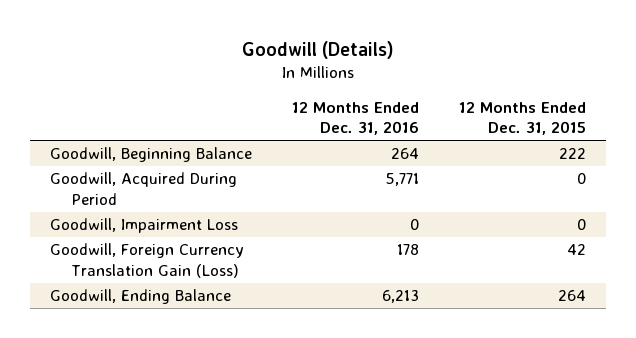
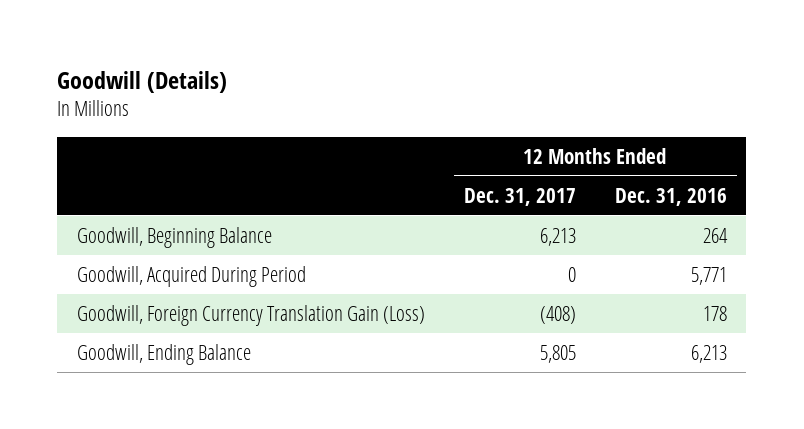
[459,101,587,136] 12 Months Ended Dec. 31, 2015 -> none
none -> [463,187,576,206] Dec. 31, 2017
[50,218,239,234] Goodwill, Impairment Loss -> none

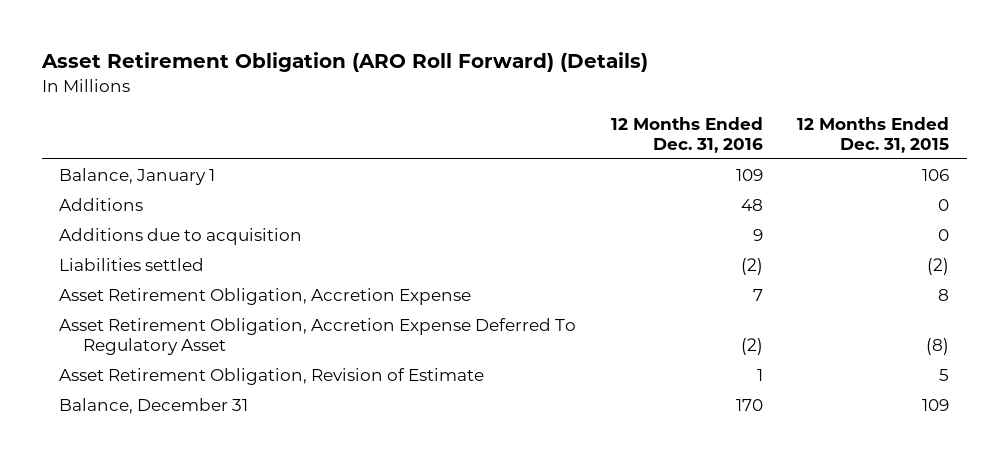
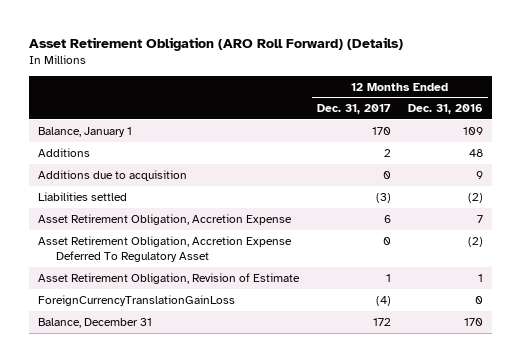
[797,116,950,153] 12 Months Ended Dec. 31, 2015 -> none
none -> [316,104,391,115] Dec. 31, 2017
none -> [37,294,235,306] ForeignCurrencyTranslationGainLoss

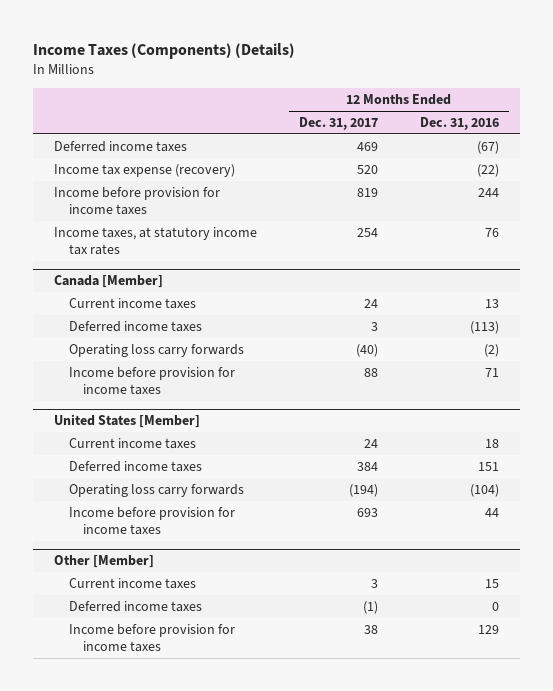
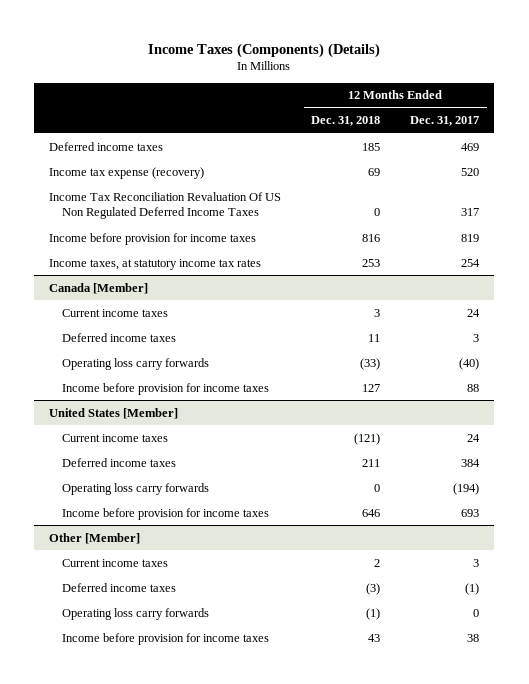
[419,117,499,131] Dec. 31, 2016 -> none
none -> [311,116,381,127] Dec. 31, 2018
none -> [49,191,282,220] Income Tax Reconciliation Revaluation Of US Non Regulated Deferred Income Taxes
none -> [61,607,209,620] Operating loss carry forwards

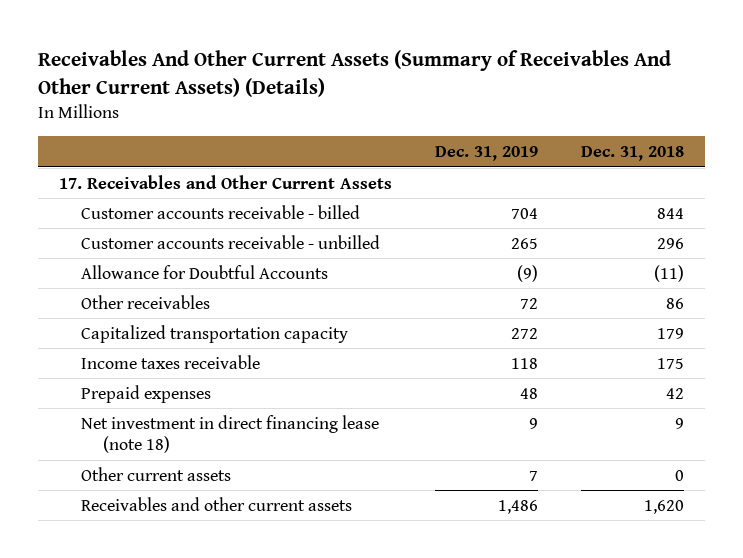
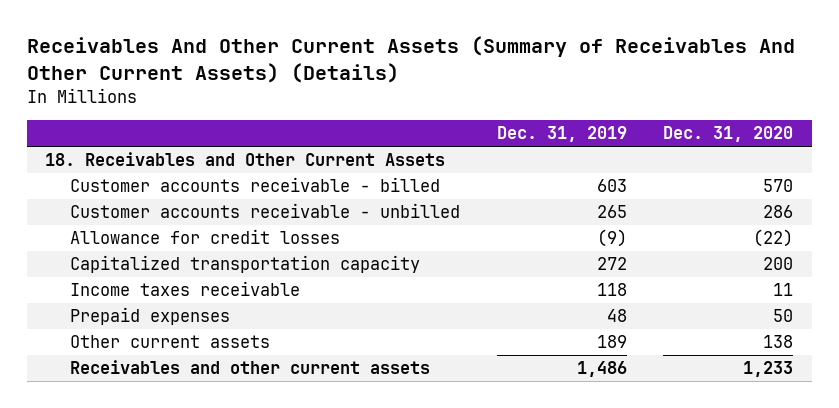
[580,146,684,162] Dec. 31, 2018 -> none
none -> [663,126,794,143] Dec. 31, 2020
[59,174,393,189] 17. Receivables and Other Current Assets -> [45,152,446,167] 18. Receivables and Other Current Assets
[511,207,539,219] 704 -> [596,179,627,193] 603
[81,294,211,309] Other receivables -> none
[81,264,329,279] Allowance for Doubtful Accounts -> [70,229,341,245] Allowance for credit losses
[81,414,380,454] Net investment in direct financing lease (note 18) -> none
[529,470,539,481] 7 -> [596,335,627,349] 189

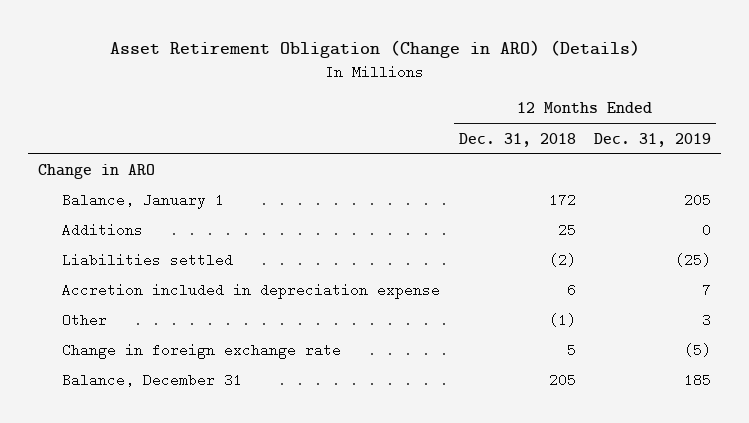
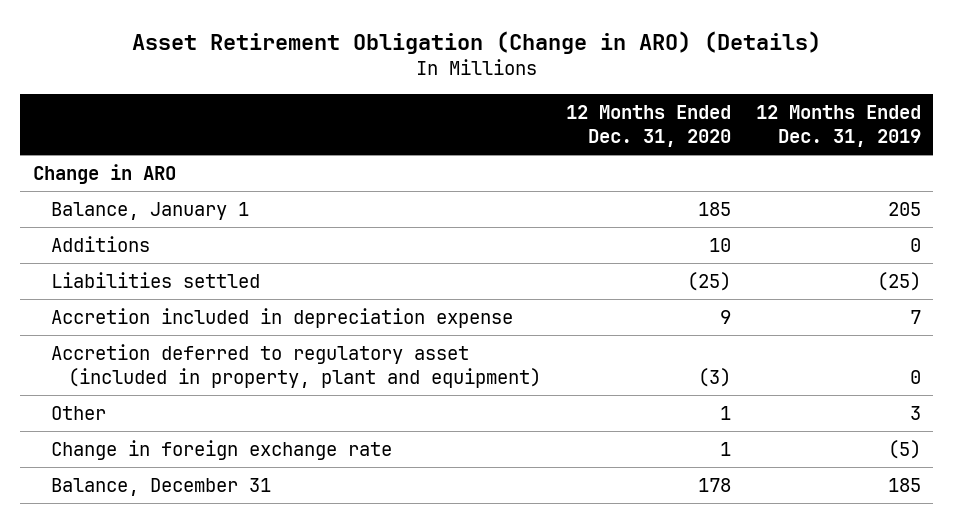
[458,132,576,147] Dec. 31, 2018 -> none
none -> [566,104,732,148] 12 Months Ended Dec. 31, 2020
none -> [50,343,542,389] Accretion deferred to regulatory asset (included in property, plant and equipment)

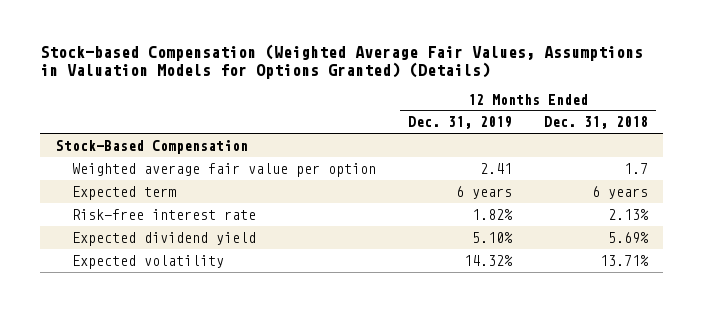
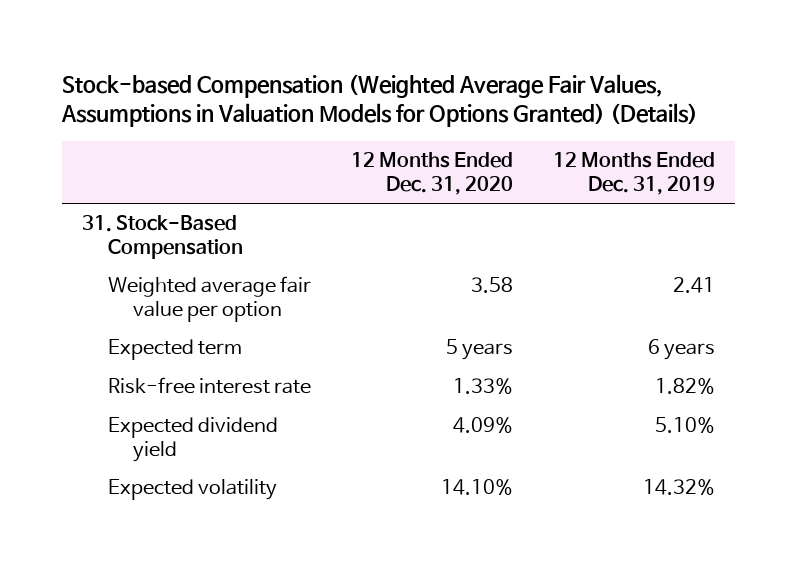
[543,116,648,130] Dec. 31, 2018 -> none
none -> [350,152,513,195] 12 Months Ended Dec. 31, 2020
[55,139,248,154] Stock-Based Compensation -> [81,215,243,259] 31. Stock-Based Compensation

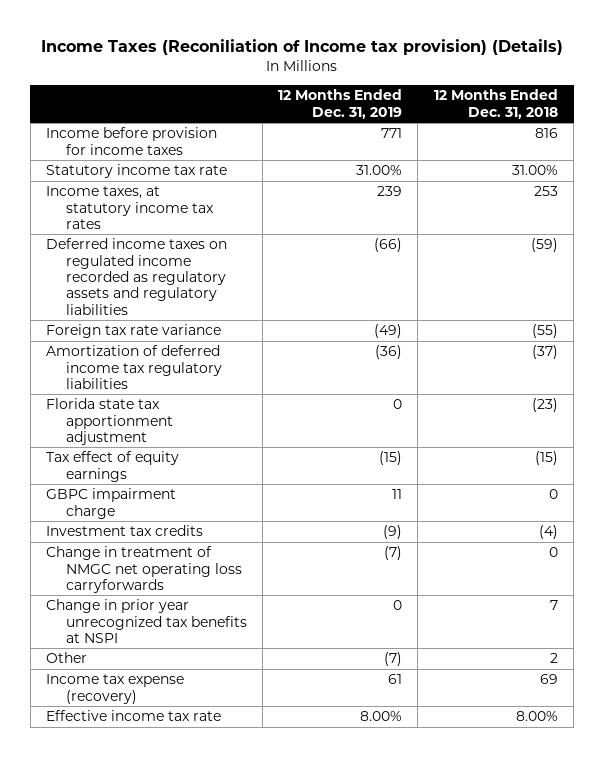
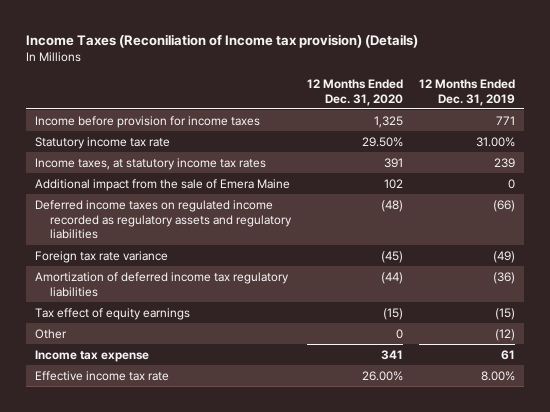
[433,89,558,119] 12 Months Ended Dec. 31, 2018 -> none
none -> [307,78,404,106] 12 Months Ended Dec. 31, 2020
none -> [34,178,290,191] Additional impact from the sale of Emera Maine
[45,398,173,445] Florida state tax apportionment adjustment -> none
[45,488,176,519] GBPC impairment charge -> none
[45,525,203,537] Investment tax credits -> none
[45,546,242,593] Change in treatment of NMGC net operating loss carryforwards -> none
[45,599,247,643] Change in prior year unrecognized tax benefits at NSPI -> none
[384,652,403,667] (7) -> [495,328,516,341] (12)
[45,674,184,704] Income tax expense (recovery) -> [34,349,149,362] Income tax expense

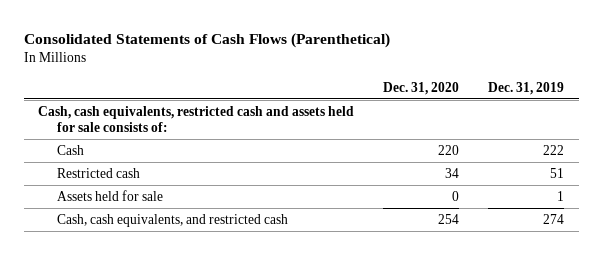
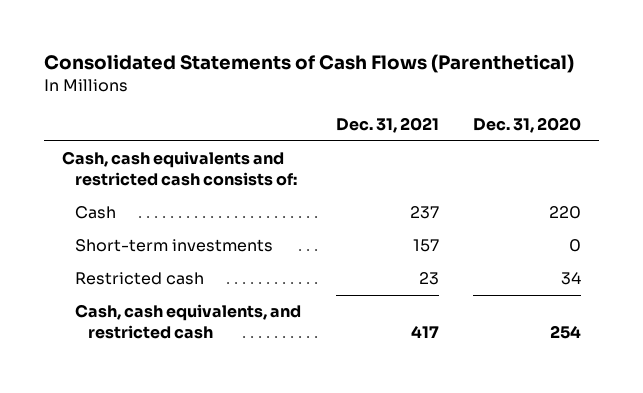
[488,81,565,95] Dec. 31, 2019 -> none
none -> [335,116,439,133] Dec. 31, 2021
[38,105,355,132] Cash, cash equivalents, restricted cash and assets held for sale consists of: -> [61,151,297,187] Cash, cash equivalents and restricted cash consists of:
none -> [74,239,273,253] Short-term investments
[57,189,164,201] Assets held for sale -> none

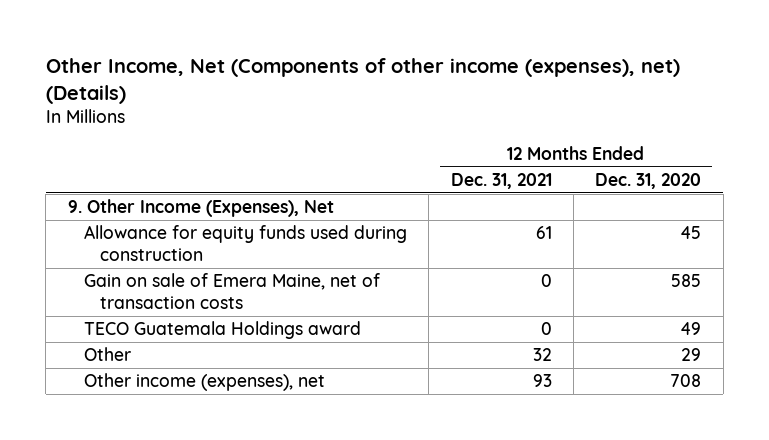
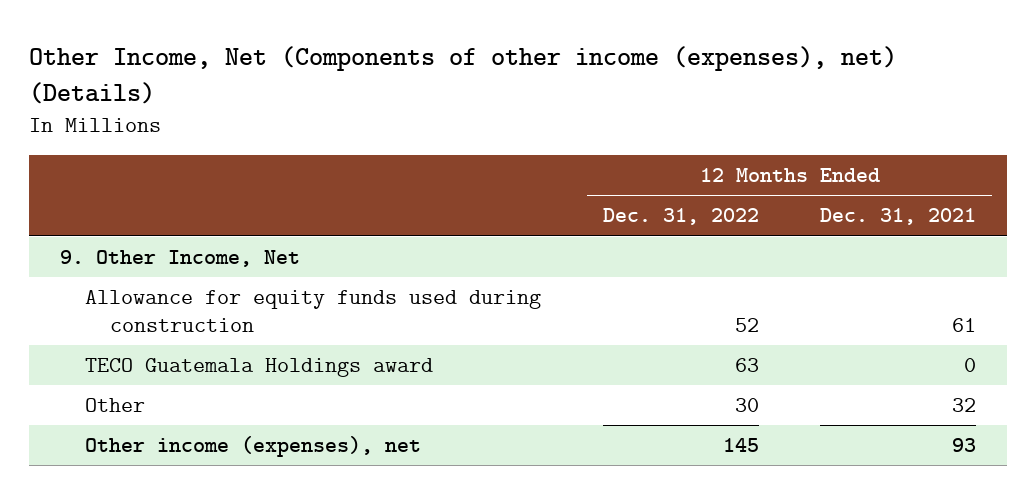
[595,172,702,189] Dec. 31, 2020 -> none
none -> [602,208,759,226] Dec. 31, 2022
[67,199,334,218] 9. Other Income (Expenses), Net -> [60,250,301,268] 9. Other Income, Net
[83,273,380,309] Gain on sale of Emera Maine, net of transaction costs -> none

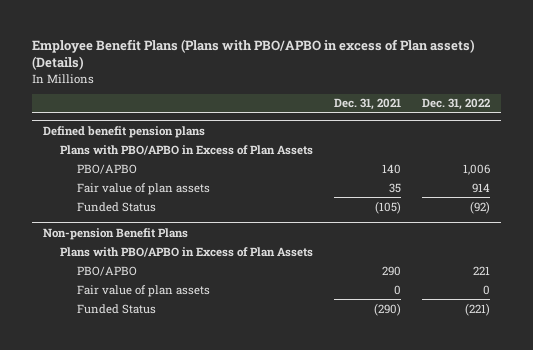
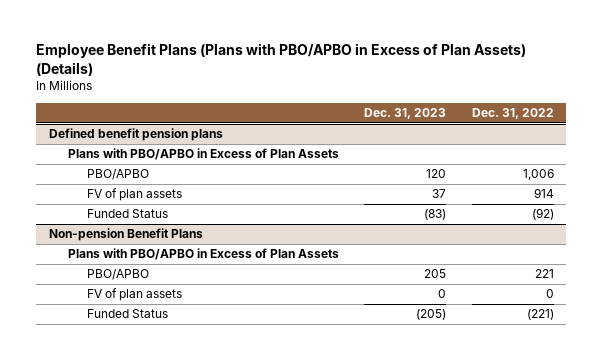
[32,38,476,71] Employee Benefit Plans (Plans with PBO/APBO in excess of Plan assets) (Details) -> [35,42,526,76] Employee Benefit Plans (Plans with PBO/APBO in Excess of Plan Assets) (Details)
[333,98,401,111] Dec. 31, 2021 -> none
none -> [364,108,447,120] Dec. 31, 2023
[77,182,211,195] Fair value of plan assets -> [86,188,182,202] FV of plan assets
[77,284,211,297] Fair value of plan assets -> [86,288,182,302] FV of plan assets

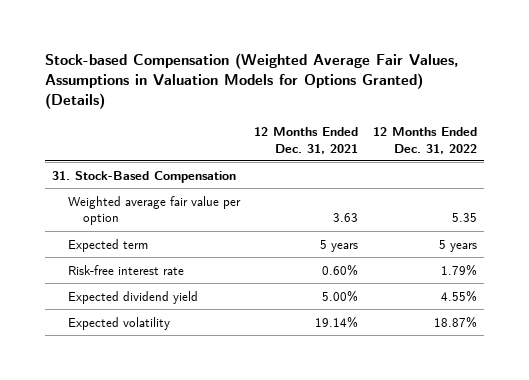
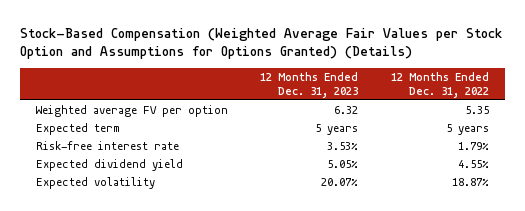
[44,52,459,110] Stock-based Compensation (Weighted Average Fair Values, Assumptions in Valuation Models for Options Granted) (Details) -> [19,27,502,59] Stock-Based Compensation (Weighted Average Fair Values per Stock Option and Assumptions for Options Granted) (Details)
[254,126,359,154] 12 Months Ended Dec. 31, 2021 -> none
none -> [260,71,359,98] 12 Months Ended Dec. 31, 2023
[51,170,236,183] 31. Stock-Based Compensation -> none
[67,195,241,226] Weighted average fair value per option -> [35,104,228,117] Weighted average FV per option

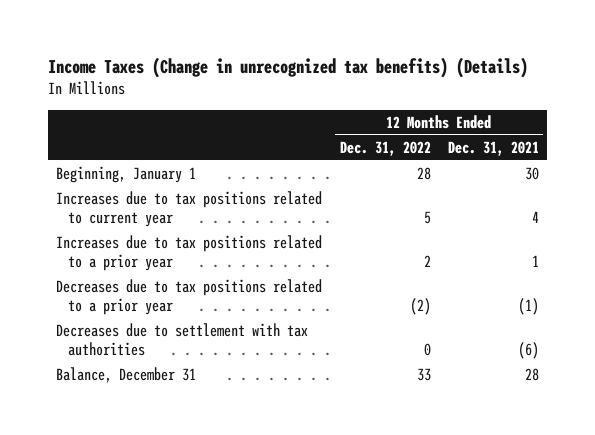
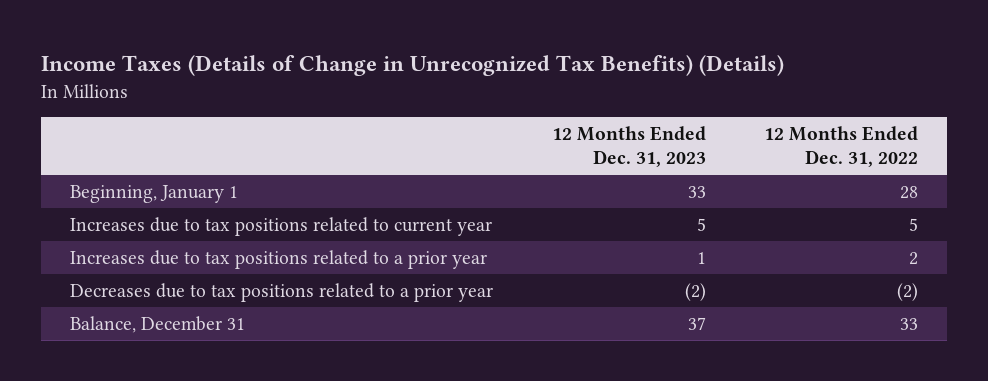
[47,56,528,78] Income Taxes (Change in unrecognized tax benefits) (Details) -> [40,55,784,77] Income Taxes (Details of Change in Unrecognized Tax Benefits) (Details)
[447,140,539,156] Dec. 31, 2021 -> none
none -> [551,126,706,168] 12 Months Ended Dec. 31, 2023
[56,322,309,357] Decreases due to settlement with tax authorities -> none

